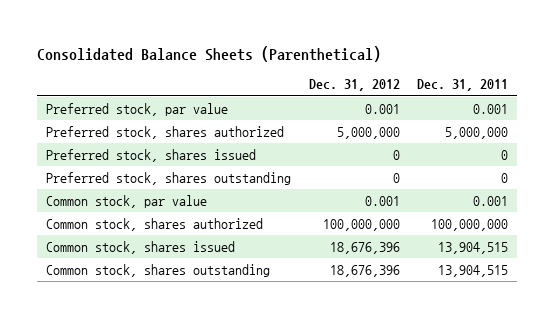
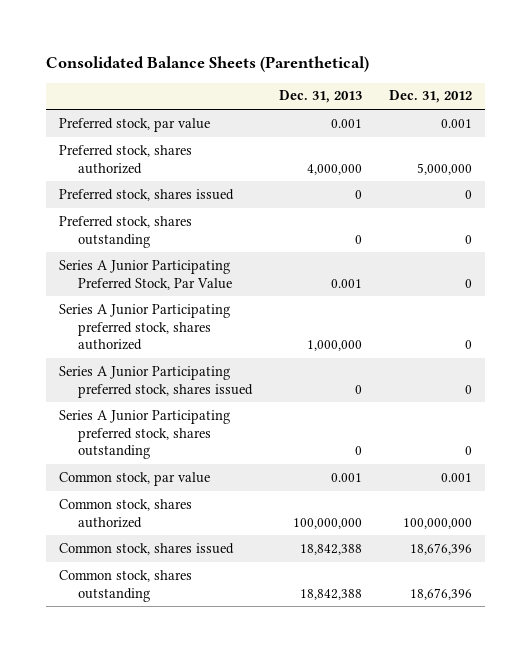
[417,79,509,92] Dec. 31, 2011 -> none
none -> [279,90,363,104] Dec. 31, 2013
none -> [59,259,233,290] Series A Junior Participating Preferred Stock, Par Value
none -> [59,303,231,351] Series A Junior Participating preferred stock, shares authorized
none -> [59,365,254,398] Series A Junior Participating preferred stock, shares issued
none -> [59,409,231,460] Series A Junior Participating preferred stock, shares outstanding

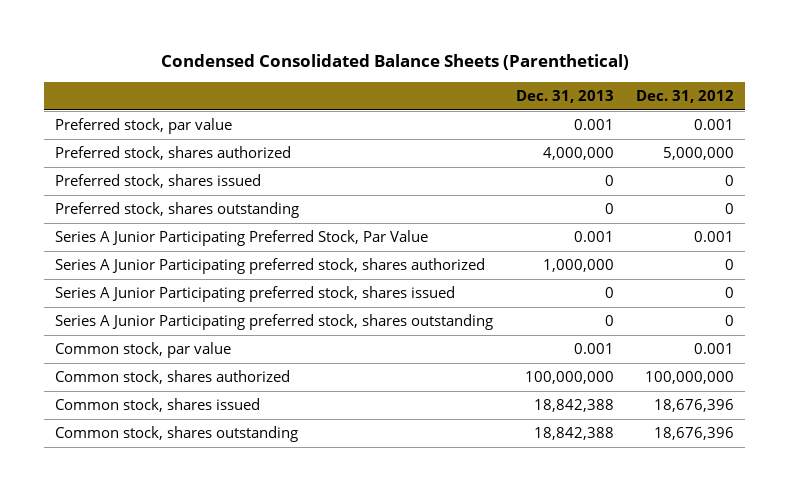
[45,56,369,73] Consolidated Balance Sheets (Parenthetical) -> [160,54,629,71] Condensed Consolidated Balance Sheets (Parenthetical)
[464,278,472,288] 0 -> [694,231,735,243] 0.001

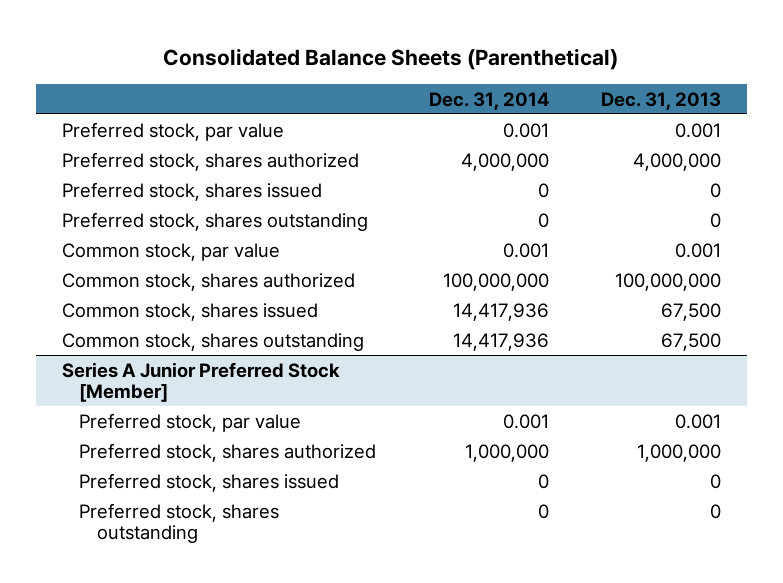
[160,54,629,71] Condensed Consolidated Balance Sheets (Parenthetical) -> [163,48,619,71] Consolidated Balance Sheets (Parenthetical)
[636,89,735,103] Dec. 31, 2012 -> none
none -> [428,91,549,110] Dec. 31, 2014
[55,230,429,247] Series A Junior Participating Preferred Stock, Par Value -> none
[55,258,486,275] Series A Junior Participating preferred stock, shares authorized -> none
[55,286,456,303] Series A Junior Participating preferred stock, shares issued -> none
[55,314,494,331] Series A Junior Participating preferred stock, shares outstanding -> none
[533,399,614,413] 18,842,388 -> [660,302,721,321] 67,500
[533,427,614,441] 18,842,388 -> [660,332,721,351] 67,500
none -> [61,361,340,403] Series A Junior Preferred Stock [Member]
none -> [79,412,302,432] Preferred stock, par value
none -> [79,442,377,462] Preferred stock, shares authorized
none -> [79,472,340,492] Preferred stock, shares issued
none -> [79,502,280,544] Preferred stock, shares outstanding

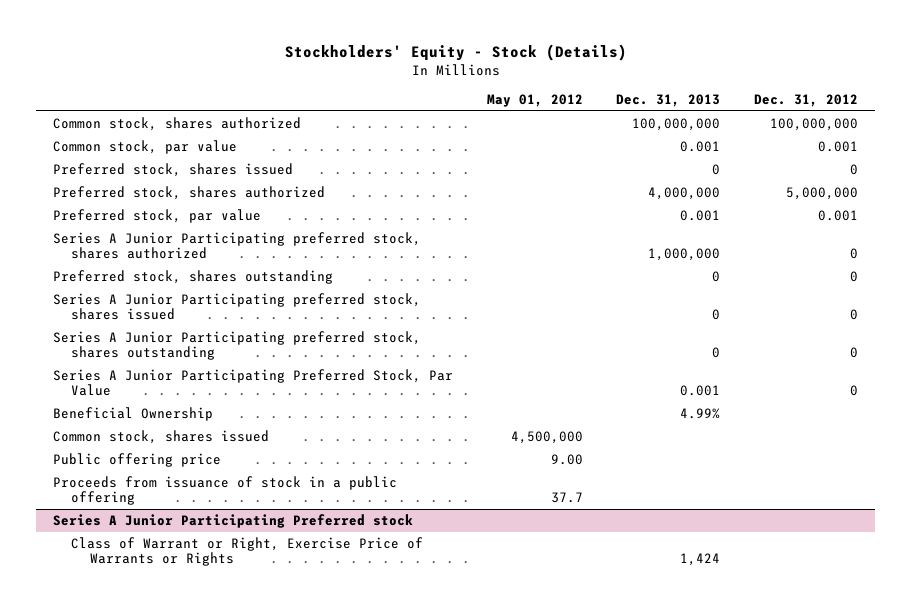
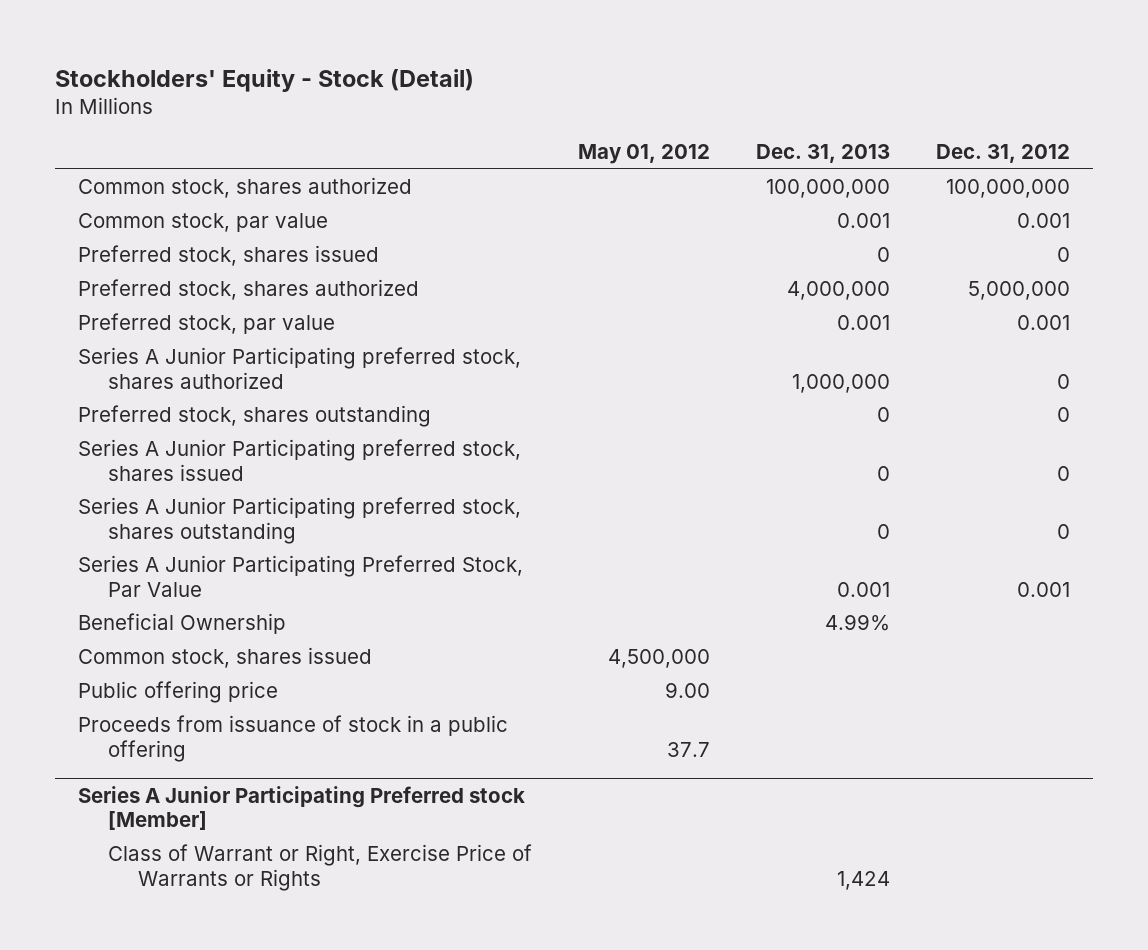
[284,43,627,61] Stockholders' Equity - Stock (Details) -> [54,68,474,92] Stockholders' Equity - Stock (Detail)
[850,385,859,397] 0 -> [1017,581,1071,597] 0.001
[53,514,414,529] Series A Junior Participating Preferred stock -> [77,785,525,831] Series A Junior Participating Preferred stock [Member]

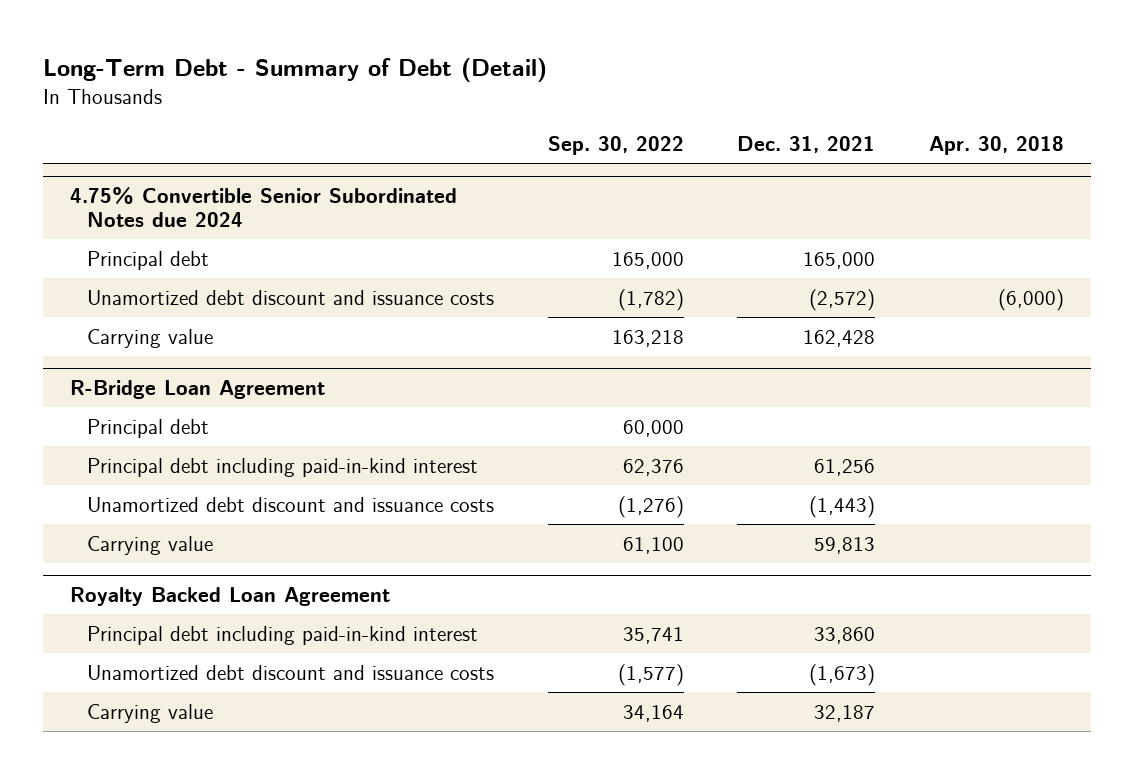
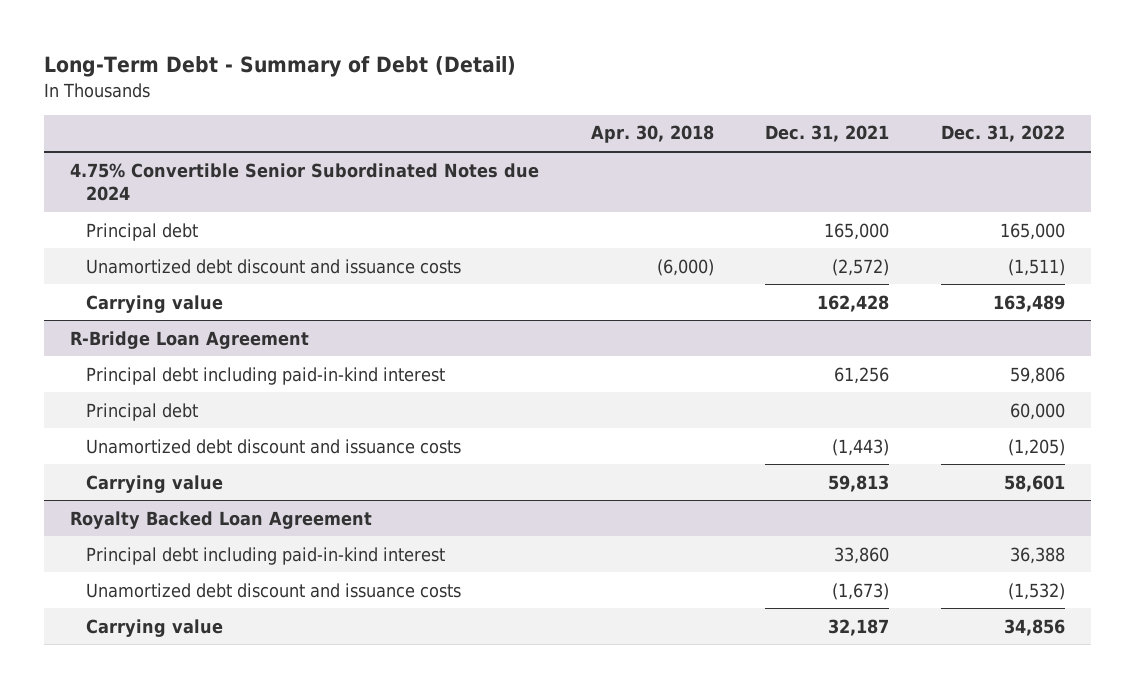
[547,136,684,156] Sep. 30, 2022 -> none
none -> [940,125,1065,143] Dec. 31, 2022
[86,418,209,438] Principal debt -> [85,402,198,421] Principal debt

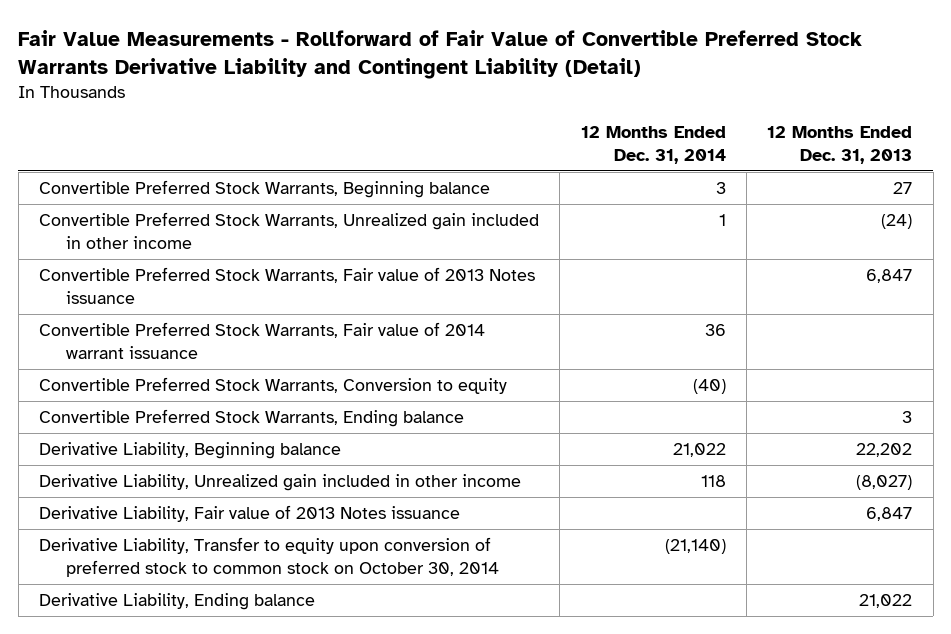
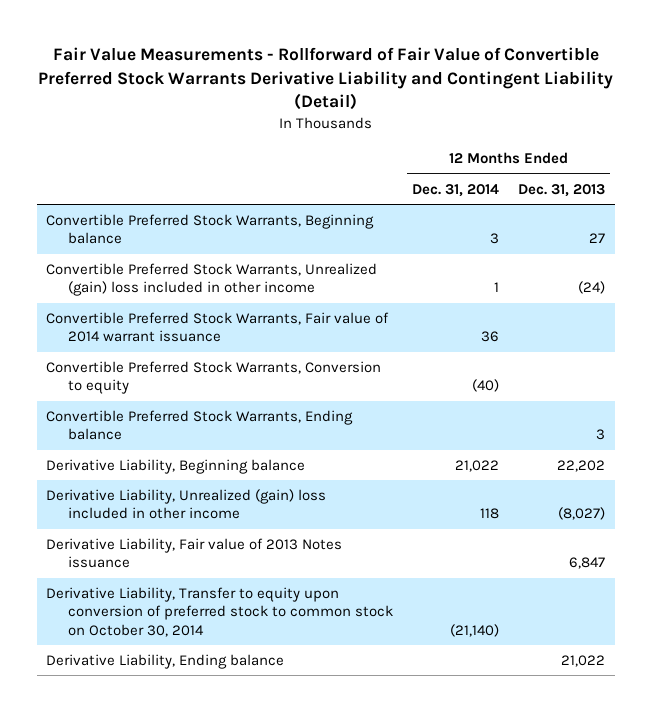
[39,267,536,305] Convertible Preferred Stock Warrants, Fair value of 2013 Notes issuance -> none
[39,212,540,250] Convertible Preferred Stock Warrants, Unrealized gain included in other income -> [46,262,378,297] Convertible Preferred Stock Warrants, Unrealized (gain) loss included in other income
[39,474,522,492] Derivative Liability, Unrealized gain included in other income -> [46,488,327,520] Derivative Liability, Unrealized (gain) loss included in other income

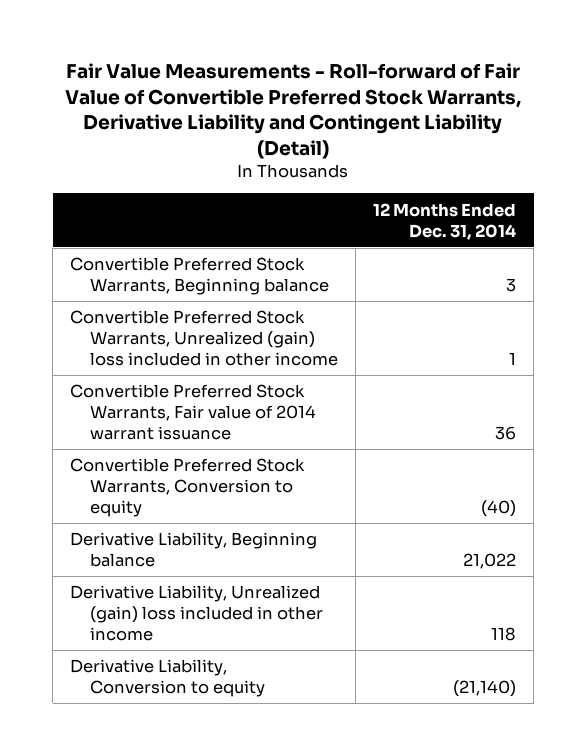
[37,47,613,111] Fair Value Measurements - Rollforward of Fair Value of Convertible Preferred Stock Warrants Derivative Liability and Contingent Liability (Detail) -> [65,63,522,159] Fair Value Measurements - Roll-forward of Fair Value of Convertible Preferred Stock Warrants, Derivative Liability and Contingent Liability (Detail)
[518,183,606,197] Dec. 31, 2013 -> none
[46,409,354,441] Convertible Preferred Stock Warrants, Ending balance -> none
[46,537,343,569] Derivative Liability, Fair value of 2013 Notes issuance -> none
[46,653,285,669] Derivative Liability, Ending balance -> none
[46,586,394,637] Derivative Liability, Transfer to equity upon conversion of preferred stock to common stock on October 30, 2014 -> [70,659,266,698] Derivative Liability, Conversion to equity

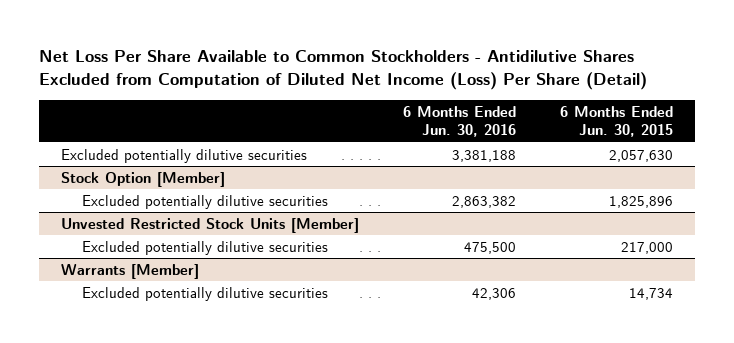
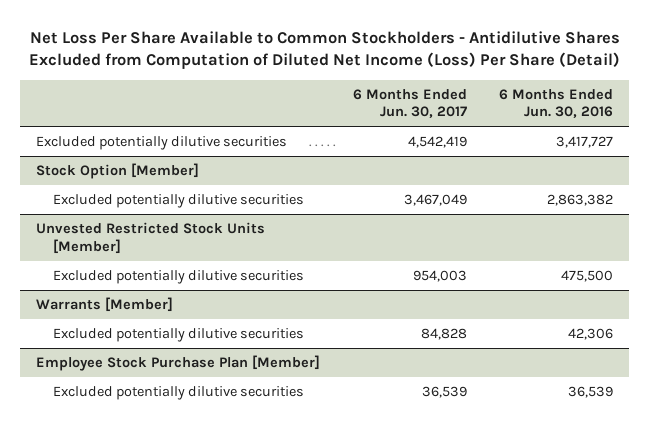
[559,105,673,138] 6 Months Ended Jun. 30, 2015 -> none
none -> [352,88,467,119] 6 Months Ended Jun. 30, 2017
[451,149,516,162] 3,381,188 -> [555,136,613,149] 3,417,727
none -> [36,355,321,372] Employee Stock Purchase Plan [Member]
none -> [52,386,304,401] Excluded potentially dilutive securities

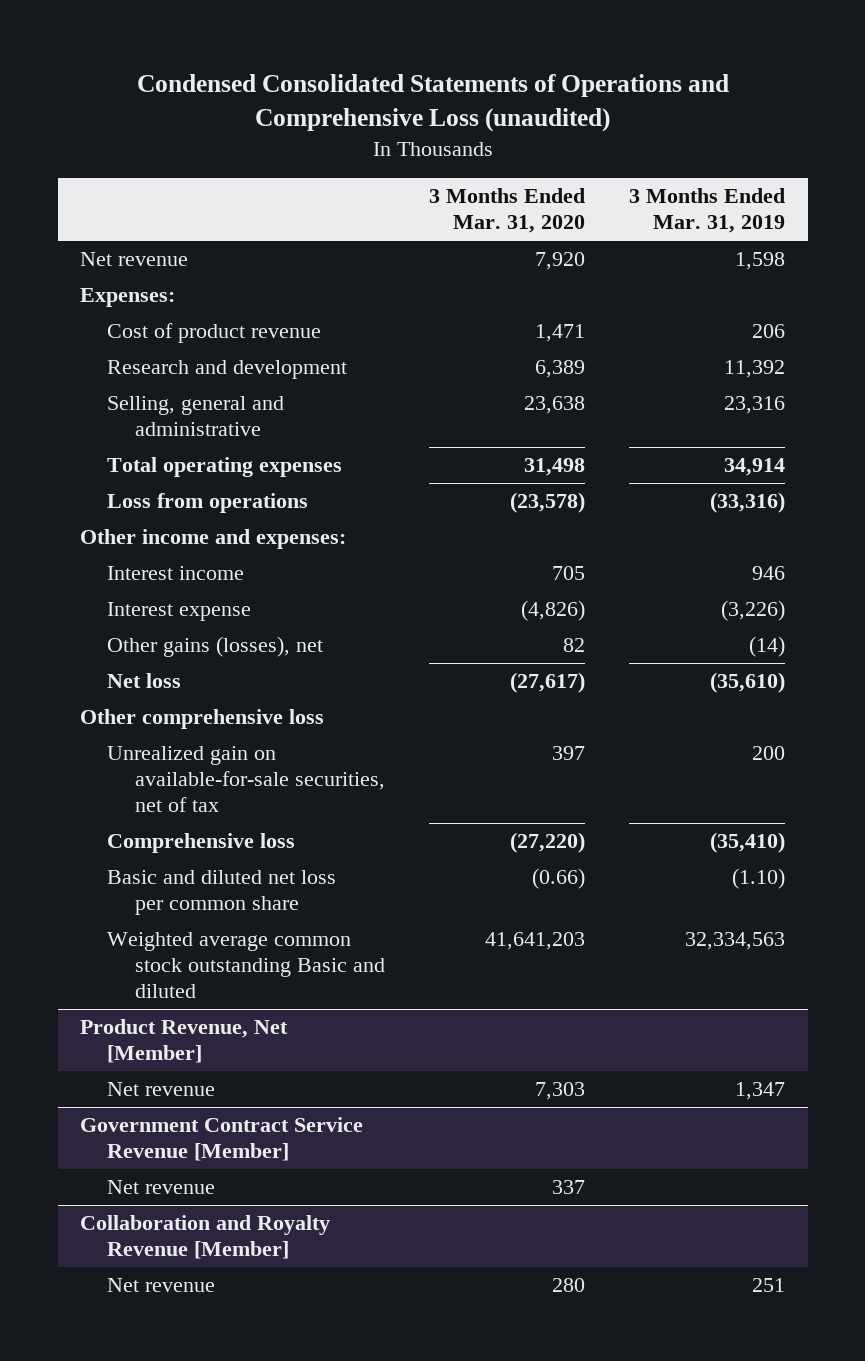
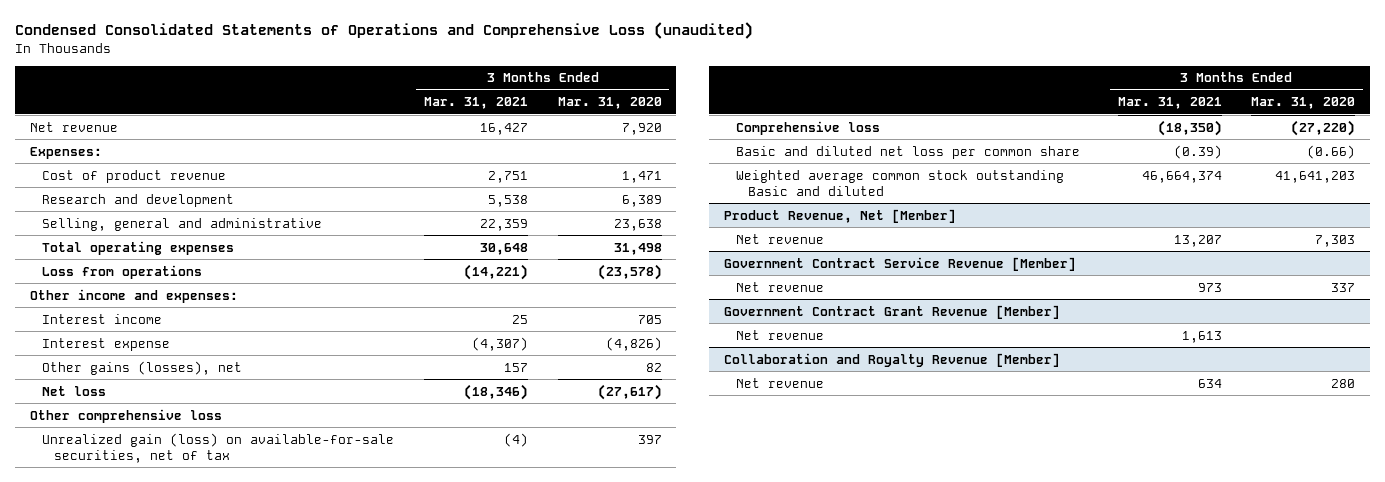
[629,188,786,234] 3 Months Ended Mar. 31, 2019 -> none
none -> [423,97,528,110] Mar. 31, 2021
[107,746,386,812] Unrealized gain on available-for-sale securities, net of tax -> [42,432,395,463] Unrealized gain (loss) on available-for-sale securities, net of tax
none -> [723,304,1060,319] Government Contract Grant Revenue [Member]
none -> [735,329,824,340] Net revenue

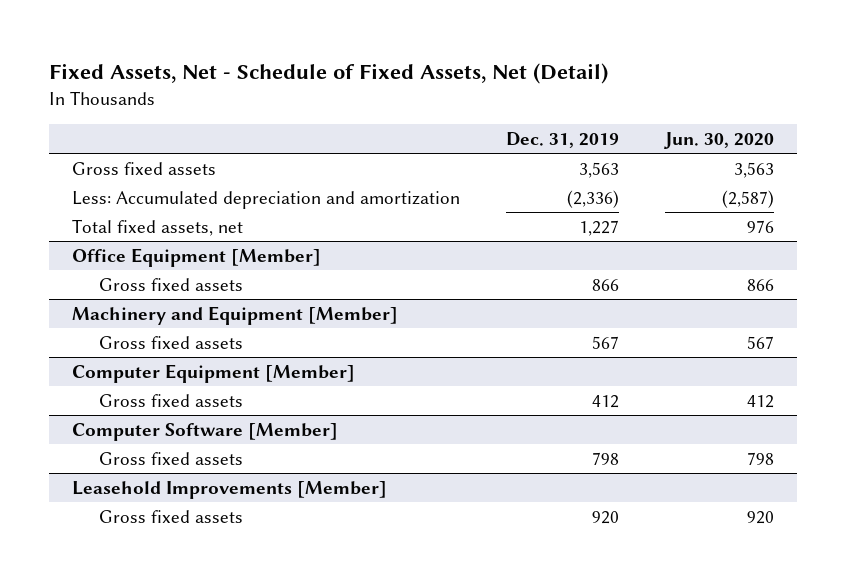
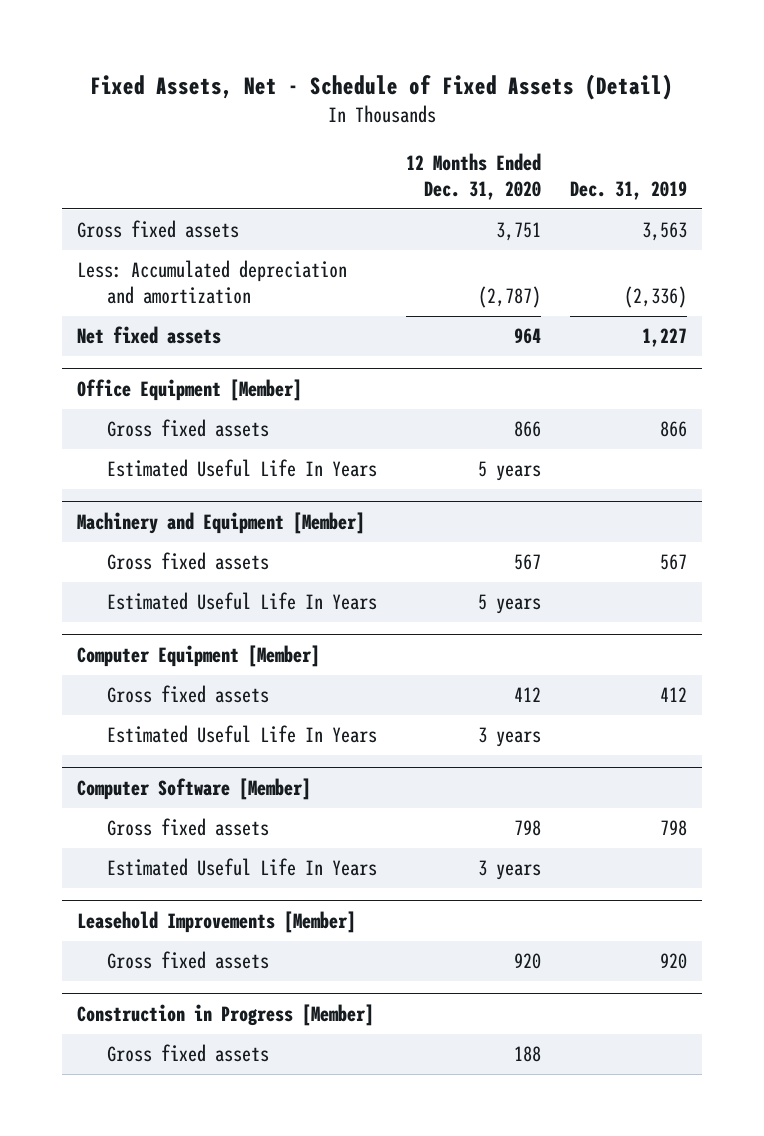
[49,63,609,85] Fixed Assets, Net - Schedule of Fixed Assets, Net (Detail) -> [90,74,674,101] Fixed Assets, Net - Schedule of Fixed Assets (Detail)
[664,132,775,150] Jun. 30, 2020 -> none
none -> [406,153,542,200] 12 Months Ended Dec. 31, 2020
[72,218,244,236] Total fixed assets, net -> [76,326,221,345] Net fixed assets
none -> [106,459,377,478] Estimated Useful Life In Years
none -> [106,592,377,611] Estimated Useful Life In Years
none -> [106,725,377,744] Estimated Useful Life In Years
none -> [106,858,377,877] Estimated Useful Life In Years
none -> [76,1004,374,1027] Construction in Progress [Member]
none -> [106,1044,269,1063] Gross fixed assets

